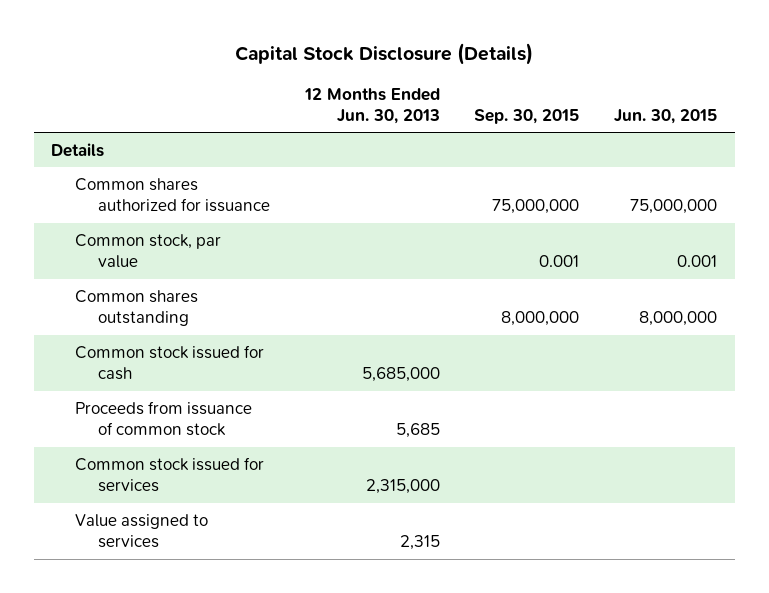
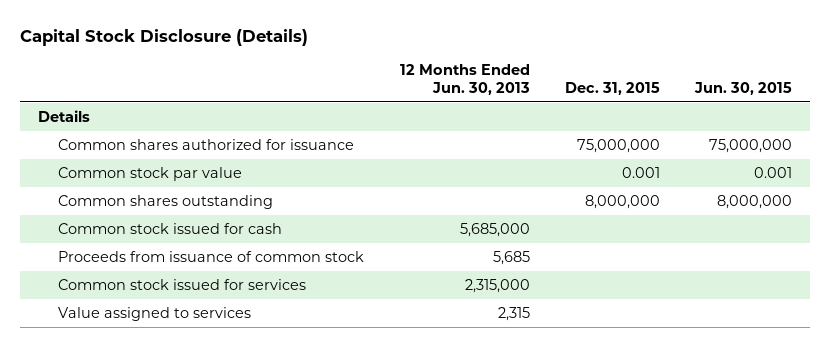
[474,109,580,125] Sep. 30, 2015 -> none
none -> [564,81,660,95] Dec. 31, 2015
[74,233,221,269] Common stock, par value -> [58,166,243,181] Common stock par value

